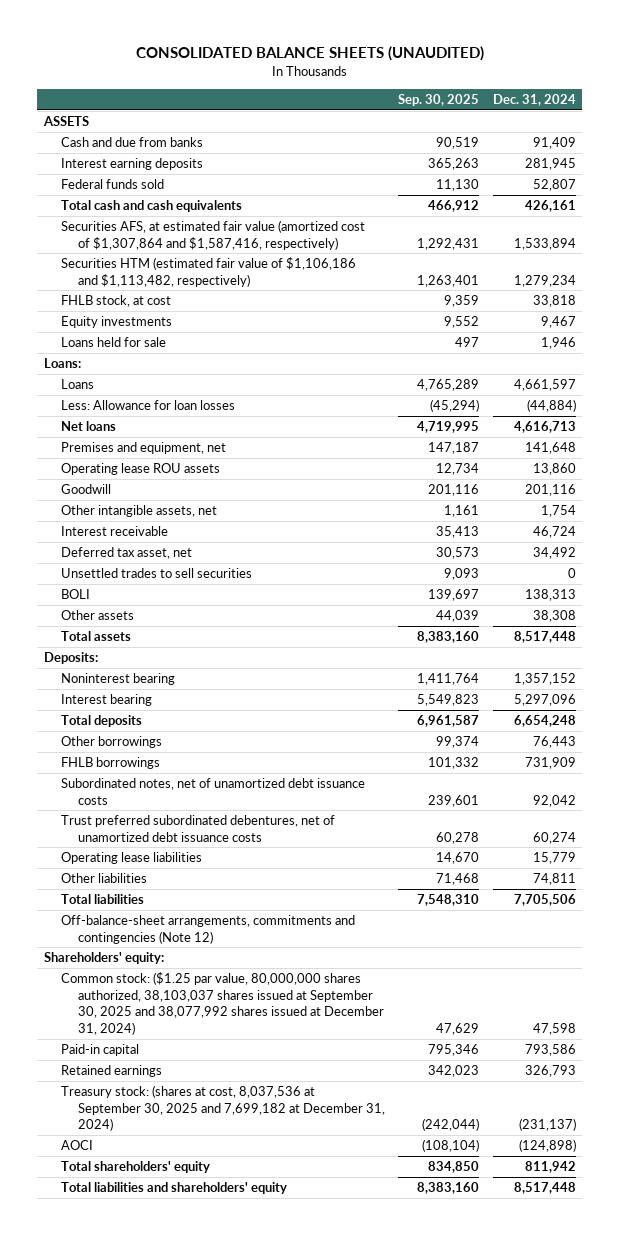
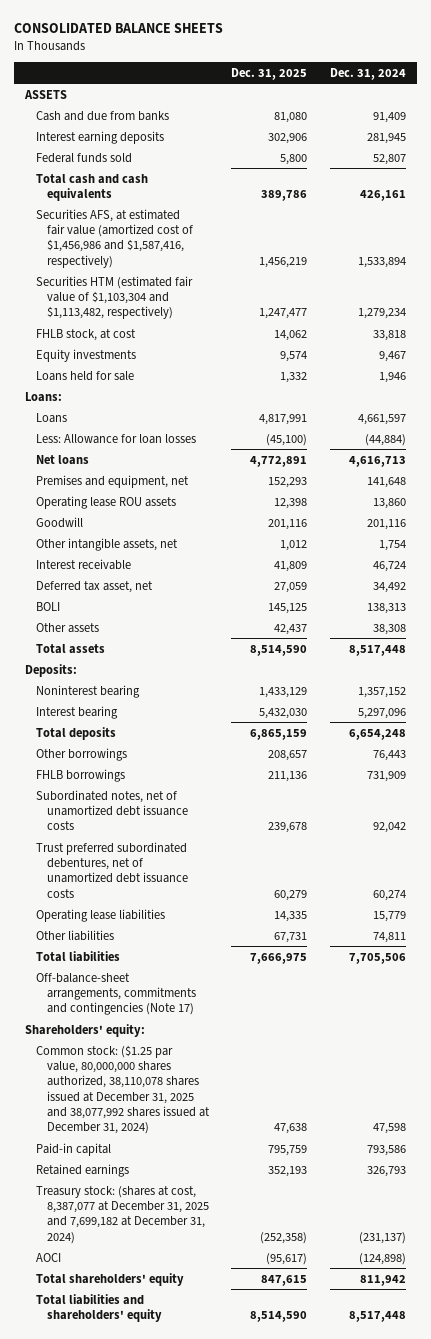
[135,45,484,61] CONSOLIDATED BALANCE SHEETS (UNAUDITED) -> [14,23,224,34] CONSOLIDATED BALANCE SHEETS
[398,93,480,106] Sep. 30, 2025 -> none
none -> [231,68,308,81] Dec. 31, 2025
[61,220,366,250] Securities AFS, at estimated fair value (amortized cost of $1,307,864 and $1,587,416, respectively) -> [36,208,194,268] Securities AFS, at estimated fair value (amortized cost of $1,456,986 and $1,587,416, respectively)
[61,257,357,287] Securities HTM (estimated fair value of $1,106,186 and $1,113,482, respectively) -> [36,275,194,320] Securities HTM (estimated fair value of $1,103,304 and $1,113,482, respectively)
[61,568,253,579] Unsettled trades to sell securities -> none
[61,915,356,944] Off-balance-sheet arrangements, commitments and contingencies (Note 12) -> [36,972,197,1016] Off-balance-sheet arrangements, commitments and contingencies (Note 17)
[61,972,385,1036] Common stock: ($1.25 par value, 80,000,000 shares authorized, 38,103,037 shares issued at September 30, 2025 and 38,077,992 shares issued at December 31, 2024) -> [36,1044,211,1135] Common stock: ($1.25 par value, 80,000,000 shares authorized, 38,110,078 shares issued at December 31, 2025 and 38,077,992 shares issued at December 31, 2024)
[61,1085,386,1132] Treasury stock: (shares at cost, 8,037,536 at September 30, 2025 and 7,699,182 at December 31, 2024) -> [36,1185,210,1244] Treasury stock: (shares at cost, 8,387,077 at December 31, 2025 and 7,699,182 at December 31, 2024)

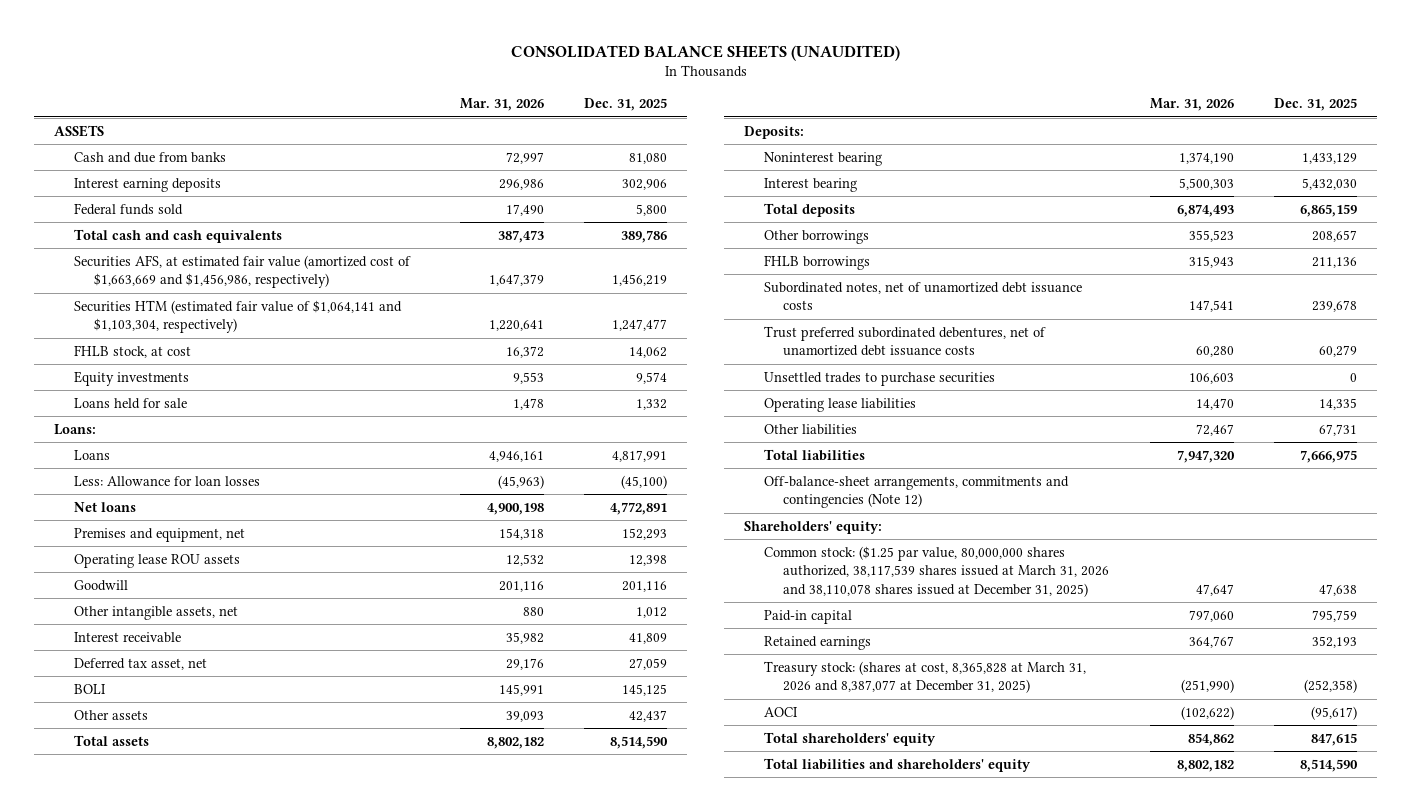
[14,23,224,34] CONSOLIDATED BALANCE SHEETS -> [510,44,900,61] CONSOLIDATED BALANCE SHEETS (UNAUDITED)
[329,68,406,81] Dec. 31, 2024 -> none
none -> [460,98,545,112] Mar. 31, 2026
[36,208,194,268] Securities AFS, at estimated fair value (amortized cost of $1,456,986 and $1,587,416, respectively) -> [74,254,412,289] Securities AFS, at estimated fair value (amortized cost of $1,663,669 and $1,456,986, respectively)
[36,275,194,320] Securities HTM (estimated fair value of $1,103,304 and $1,113,482, respectively) -> [74,299,403,334] Securities HTM (estimated fair value of $1,064,141 and $1,103,304, respectively)
none -> [763,371,995,386] Unsettled trades to purchase securities
[36,972,197,1016] Off-balance-sheet arrangements, commitments and contingencies (Note 17) -> [763,475,1069,509] Off-balance-sheet arrangements, commitments and contingencies (Note 12)
[36,1044,211,1135] Common stock: ($1.25 par value, 80,000,000 shares authorized, 38,110,078 shares issued at December 31, 2025 and 38,077,992 shares issued at December 31, 2024) -> [763,545,1110,597] Common stock: ($1.25 par value, 80,000,000 shares authorized, 38,117,539 shares issued at March 31, 2026 and 38,110,078 shares issued at December 31, 2025)
[36,1185,210,1244] Treasury stock: (shares at cost, 8,387,077 at December 31, 2025 and 7,699,182 at December 31, 2024) -> [763,660,1086,694] Treasury stock: (shares at cost, 8,365,828 at March 31, 2026 and 8,387,077 at December 31, 2025)

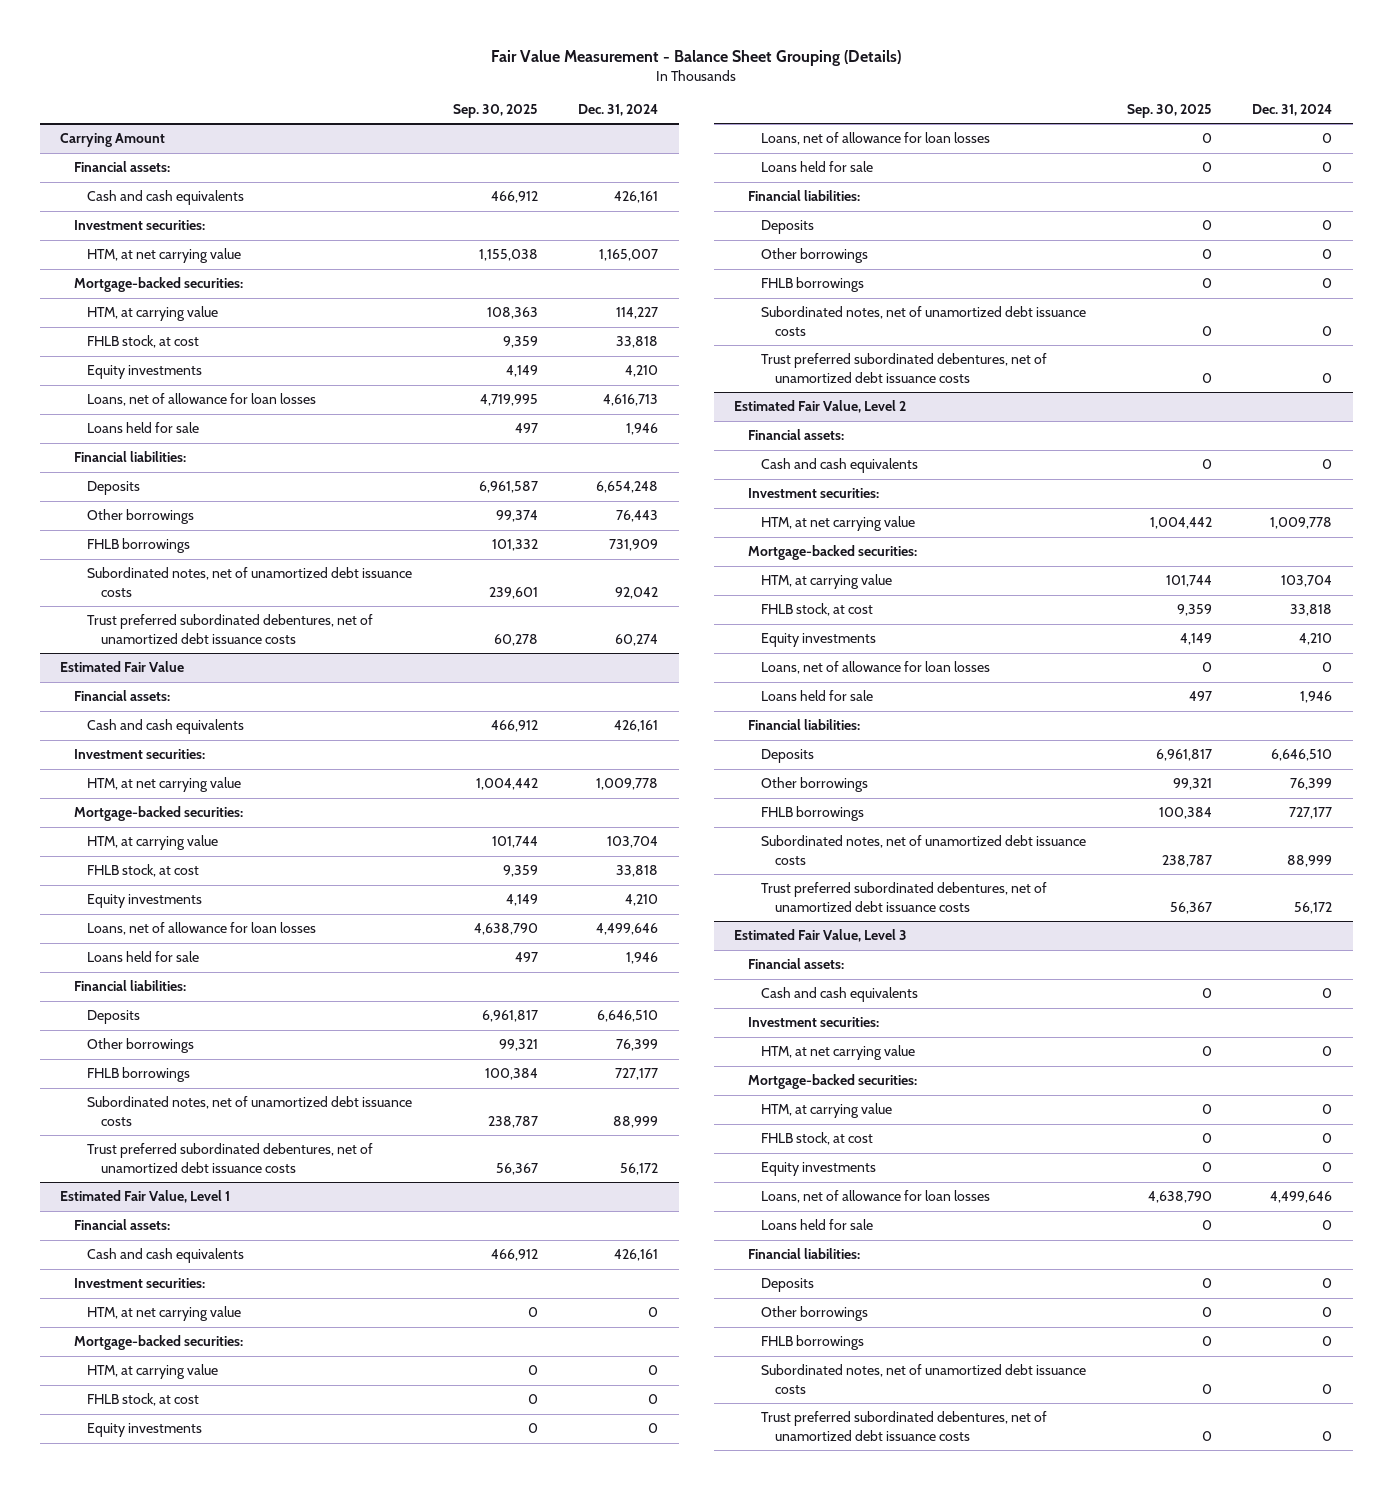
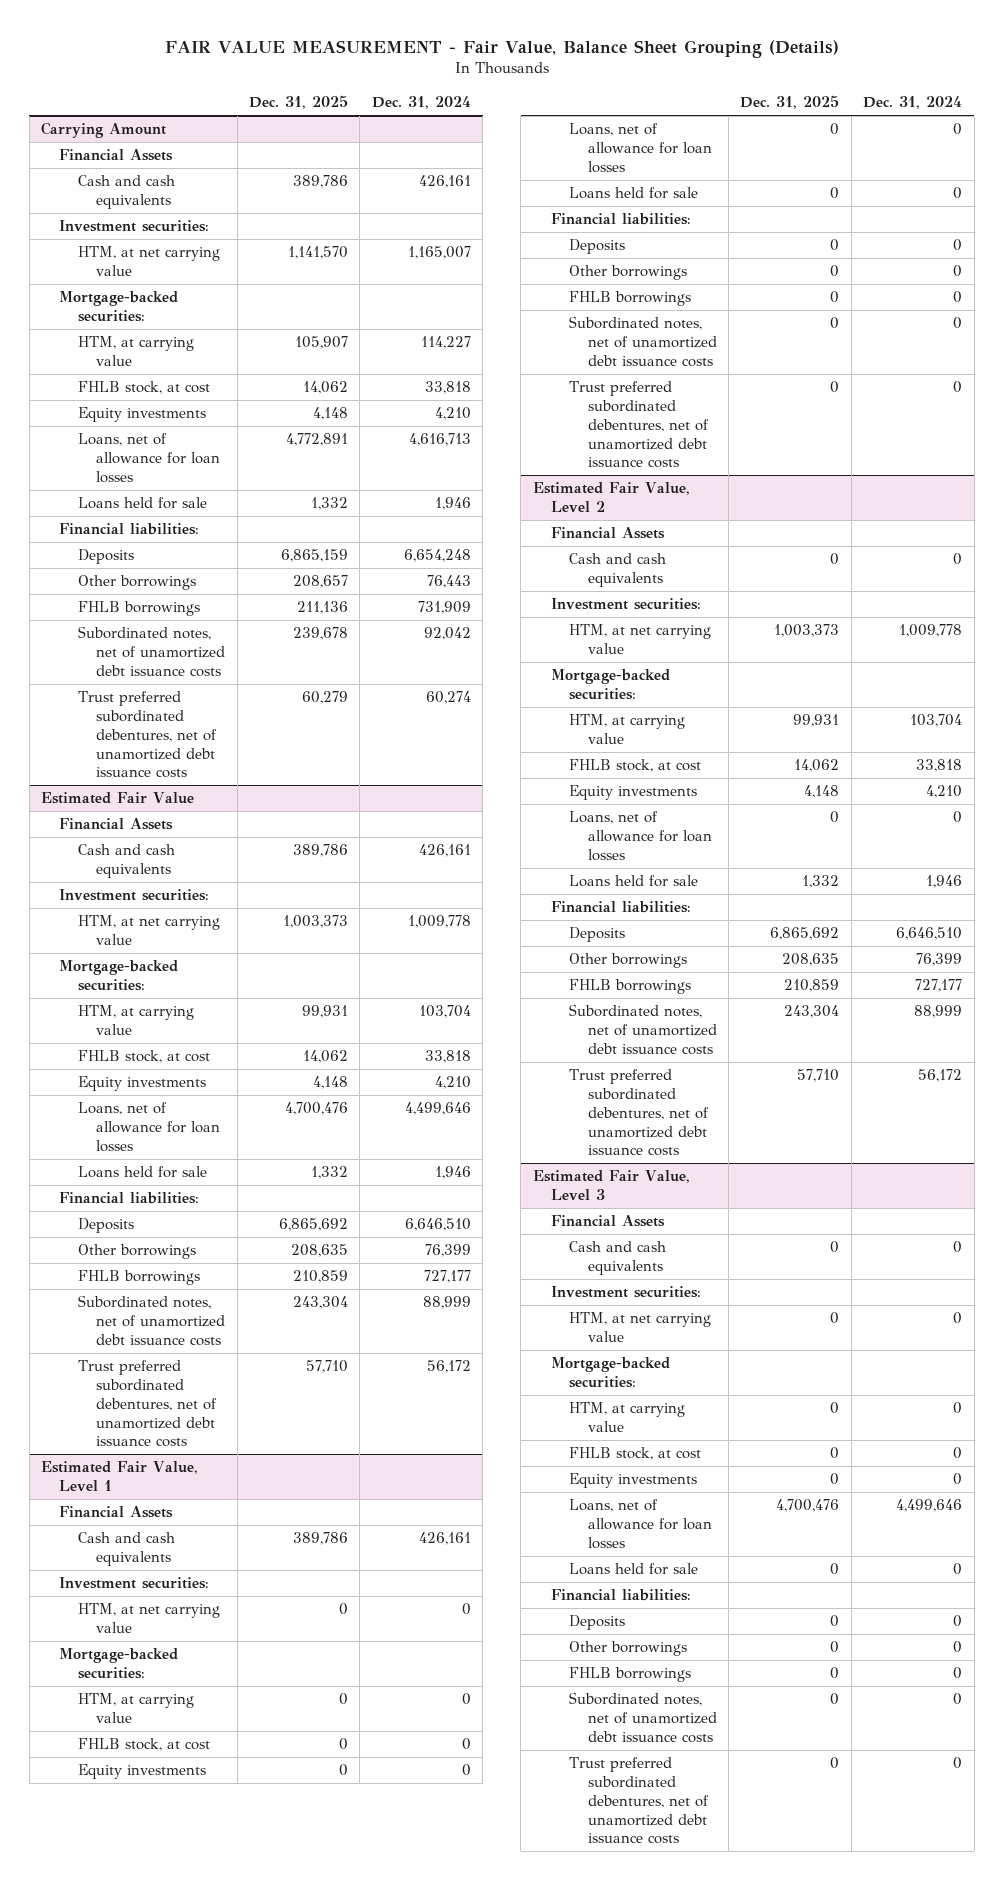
[491,49,902,66] Fair Value Measurement - Balance Sheet Grouping (Details) -> [164,39,839,58] FAIR VALUE MEASUREMENT - Fair Value, Balance Sheet Grouping (Details)
[452,104,538,119] Sep. 30, 2025 -> none
none -> [248,95,348,110] Dec. 31, 2025
[73,161,170,173] Financial assets: -> [59,149,174,162] Financial Assets
[73,690,170,702] Financial assets: -> [59,818,174,831] Financial Assets
[73,1219,170,1231] Financial assets: -> [59,1506,174,1519] Financial Assets
[747,429,844,441] Financial assets: -> [550,527,665,540] Financial Assets
[747,958,844,970] Financial assets: -> [550,1215,665,1228] Financial Assets

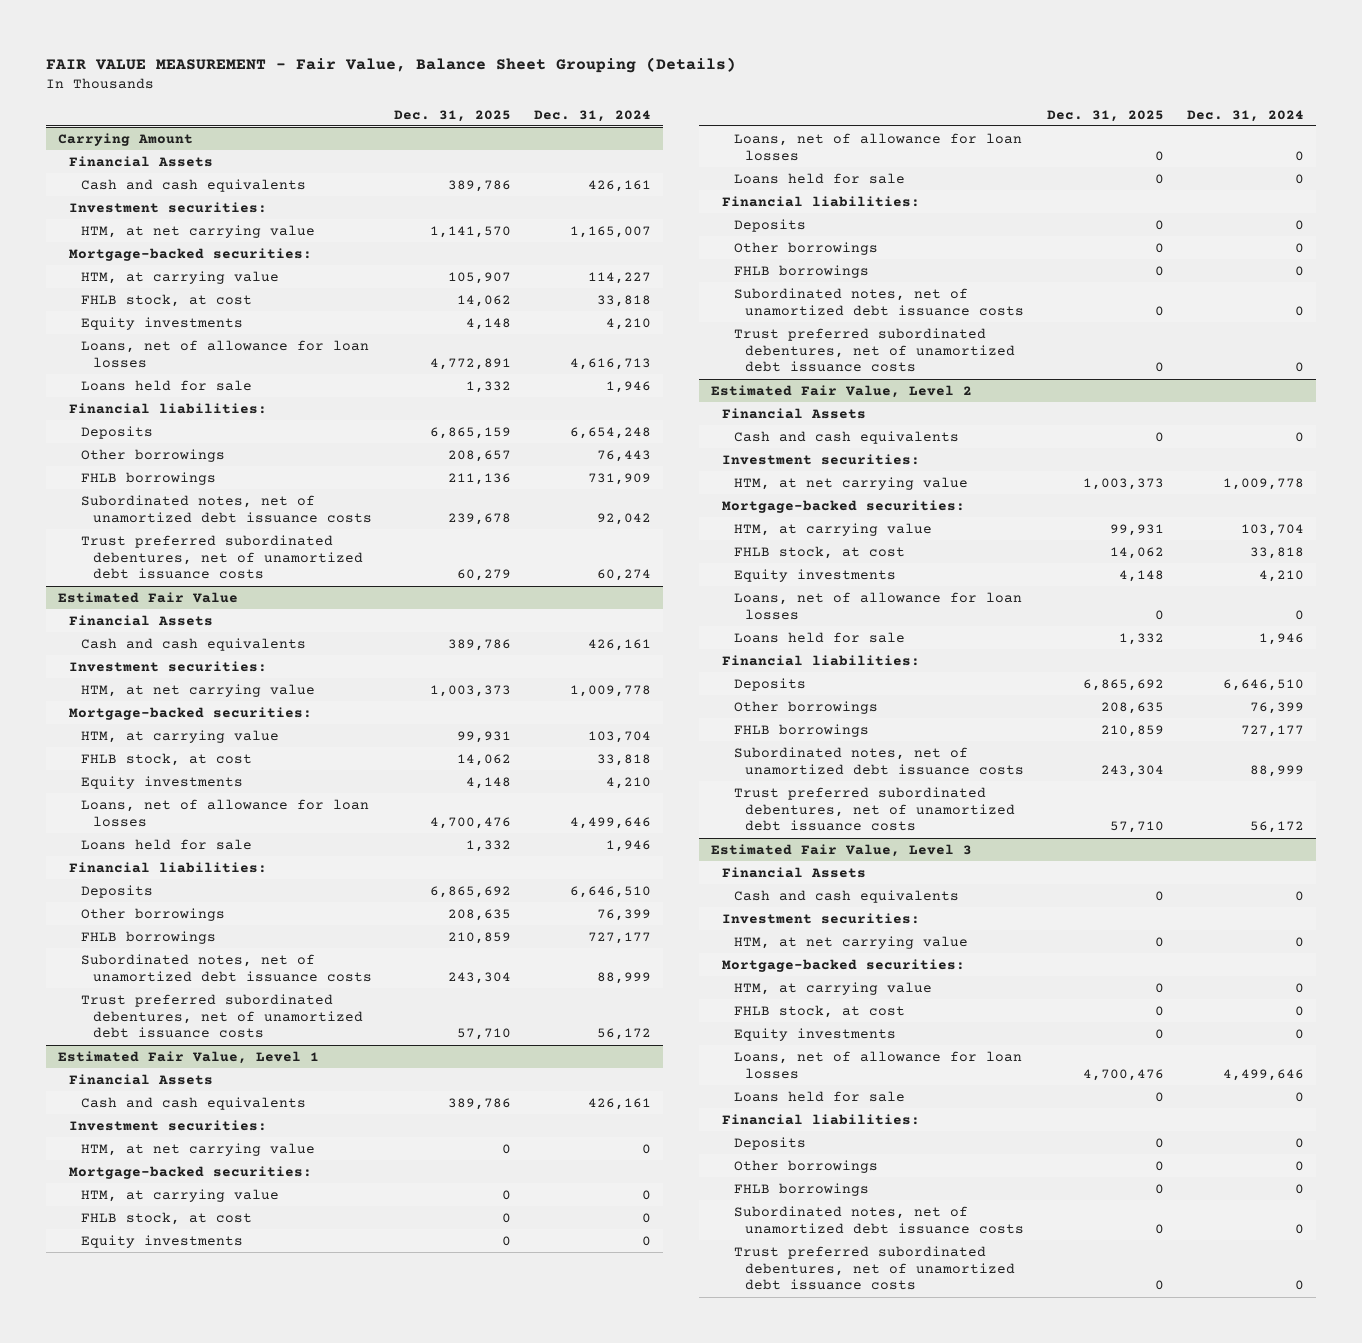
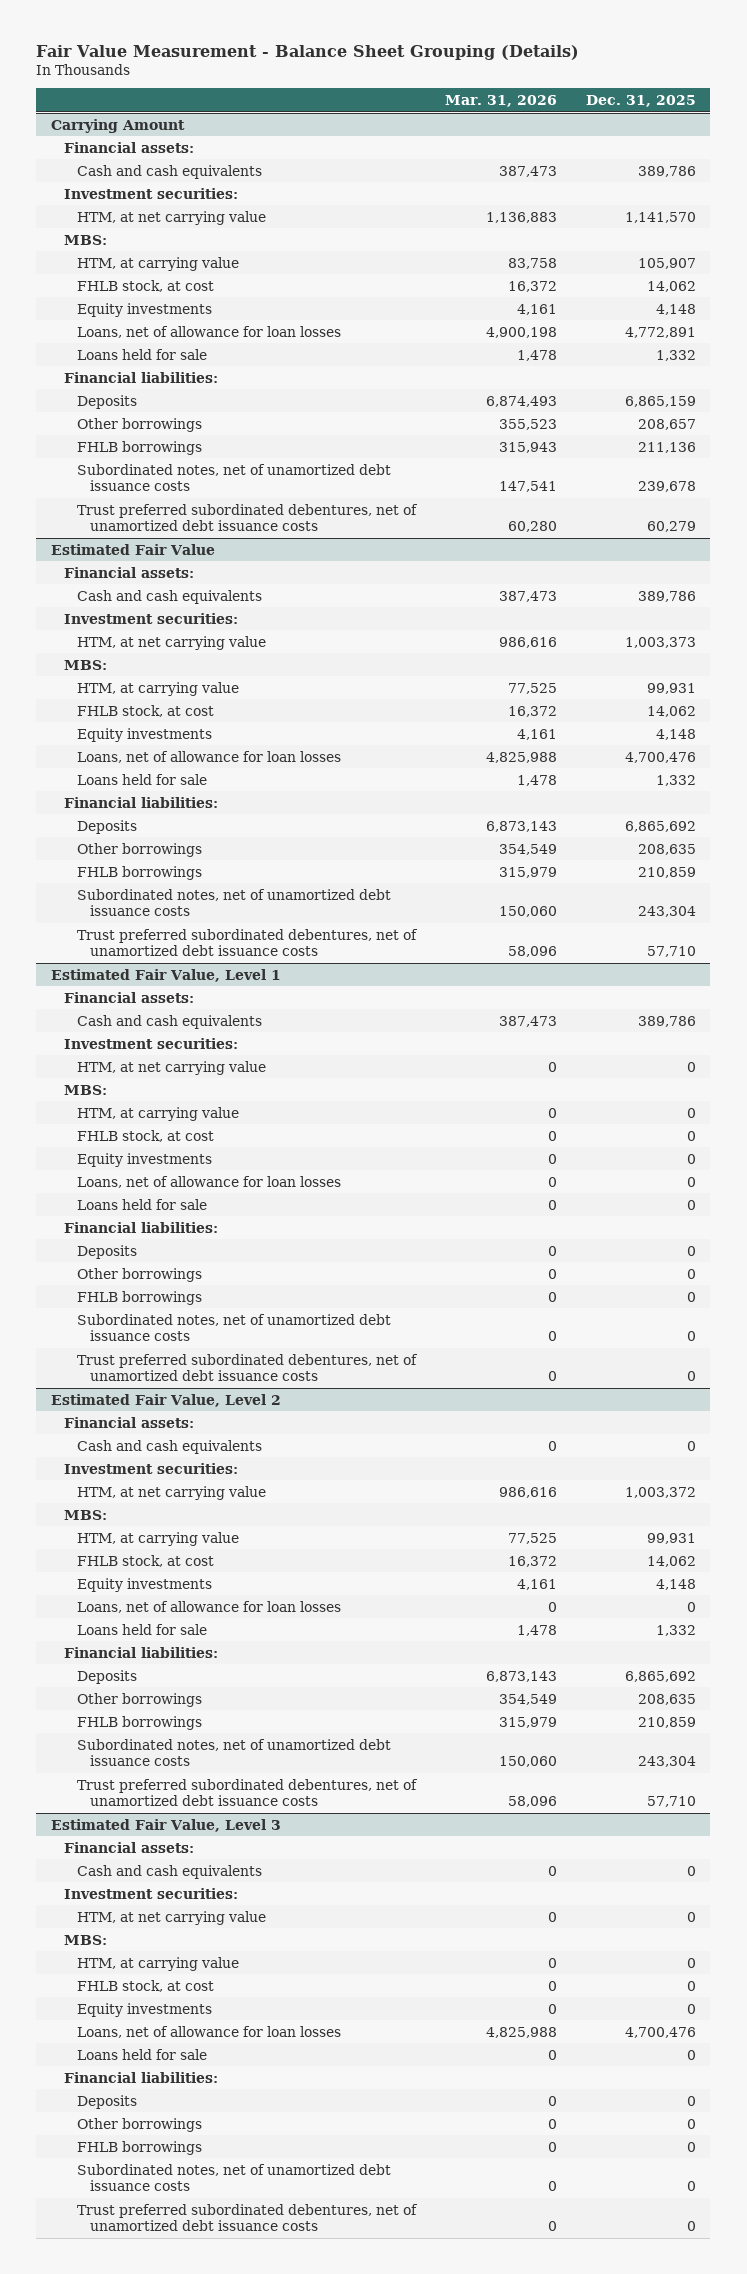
[46,56,737,73] FAIR VALUE MEASUREMENT - Fair Value, Balance Sheet Grouping (Details) -> [36,45,580,61] Fair Value Measurement - Balance Sheet Grouping (Details)
[534,109,652,122] Dec. 31, 2024 -> none
none -> [444,94,557,107] Mar. 31, 2026
[69,155,214,167] Financial Assets -> [63,141,194,153] Financial assets:
[69,247,313,261] Mortgage-backed securities: -> [63,234,107,245] MBS:
[69,614,214,626] Financial Assets -> [63,566,194,578] Financial assets:
[69,706,313,720] Mortgage-backed securities: -> [63,659,107,670] MBS:
[69,1073,214,1085] Financial Assets -> [63,991,194,1003] Financial assets:
[69,1165,313,1179] Mortgage-backed securities: -> [63,1084,107,1095] MBS:
[722,407,867,419] Financial Assets -> [63,1416,194,1428] Financial assets:
[1083,477,1165,490] 1,003,373 -> [624,1486,696,1498] 1,003,372
[722,499,966,513] Mortgage-backed securities: -> [63,1509,107,1520] MBS:
[722,866,867,878] Financial Assets -> [63,1841,194,1853] Financial assets:
[722,958,966,972] Mortgage-backed securities: -> [63,1934,107,1945] MBS:

